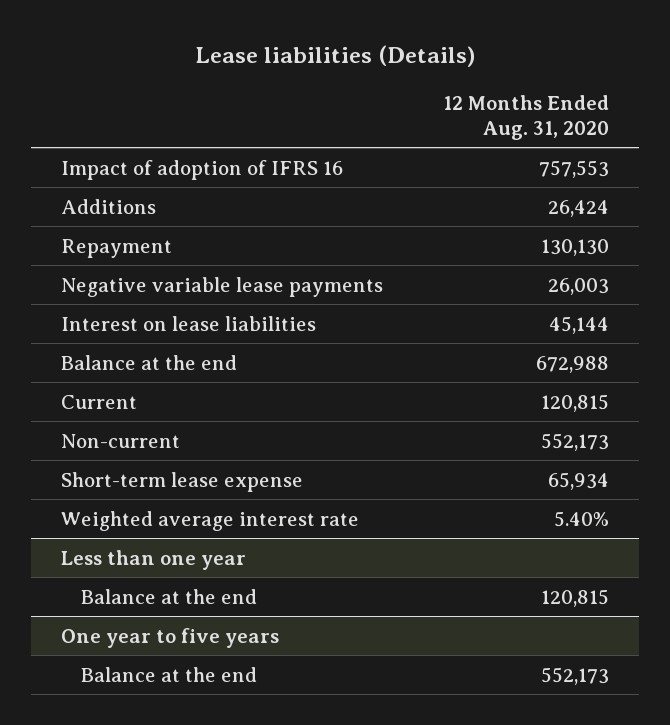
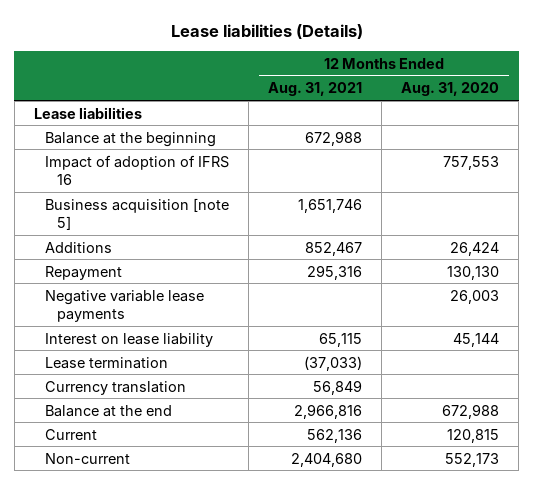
none -> [268,82,363,97] Aug. 31, 2021
none -> [33,106,142,119] Lease liabilities
none -> [45,131,217,147] Balance at the beginning
none -> [45,197,230,230] Business acquisition [note 5]
[60,315,316,331] Interest on lease liabilities -> [45,332,214,347] Interest on lease liability
none -> [45,356,169,369] Lease termination
none -> [45,380,187,395] Currency translation
[60,471,303,492] Short-term lease expense -> none
[60,510,359,531] Weighted average interest rate -> none
[60,549,246,570] Less than one year -> none
[81,588,258,604] Balance at the end -> none
[60,627,279,648] One year to five years -> none
[81,666,258,682] Balance at the end -> none

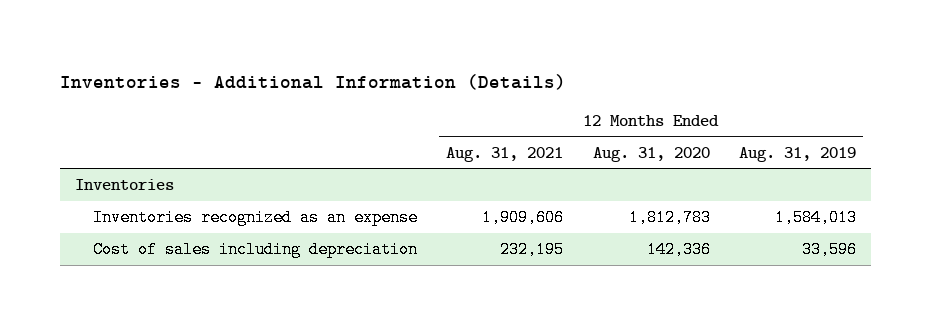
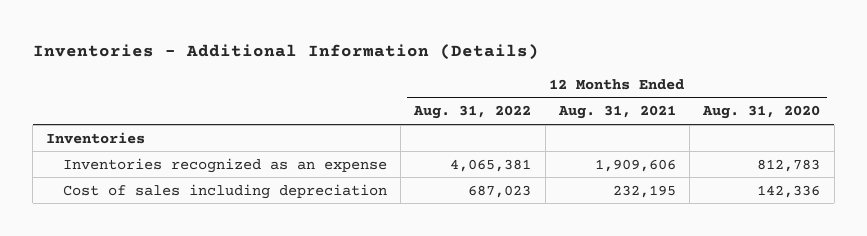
[738,146,856,162] Aug. 31, 2019 -> none
none -> [413,105,532,120] Aug. 31, 2022
[628,209,711,227] 1,812,783 -> [757,158,821,172] 812,783

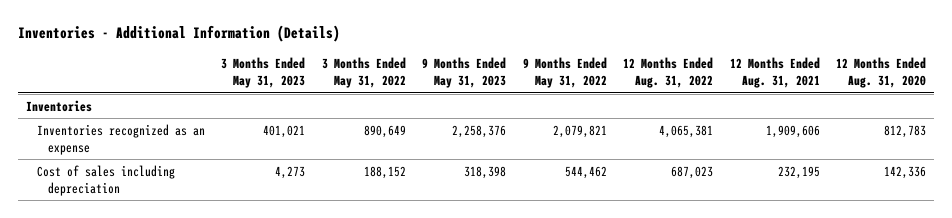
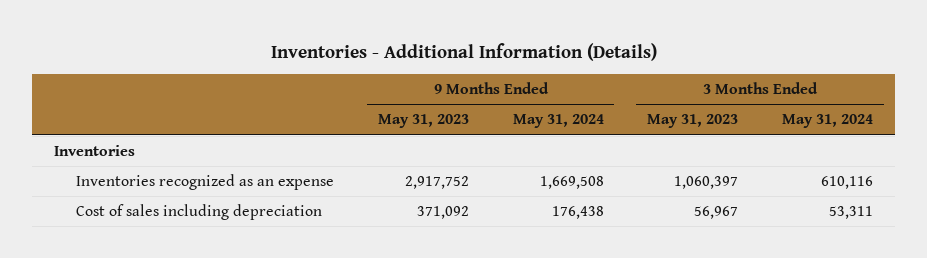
[321,57,406,89] 3 Months Ended May 31, 2022 -> none
[522,57,607,89] 9 Months Ended May 31, 2022 -> none
[623,57,714,89] 12 Months Ended Aug. 31, 2022 -> none
[729,57,820,89] 12 Months Ended Aug. 31, 2021 -> none
[836,57,927,89] 12 Months Ended Aug. 31, 2020 -> none
none -> [512,114,604,129] May 31, 2024
none -> [781,114,873,129] May 31, 2024
[263,124,306,138] 401,021 -> [674,176,739,190] 1,060,397
[452,124,507,138] 2,258,376 -> [404,176,469,190] 2,917,752
[275,165,306,179] 4,273 -> [694,206,739,220] 56,967
[464,165,507,179] 318,398 -> [416,206,469,220] 371,092

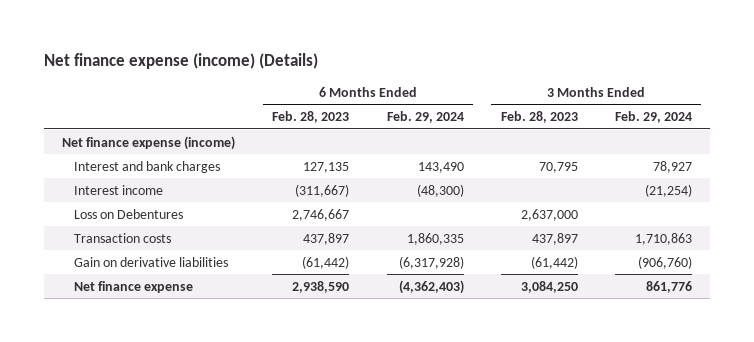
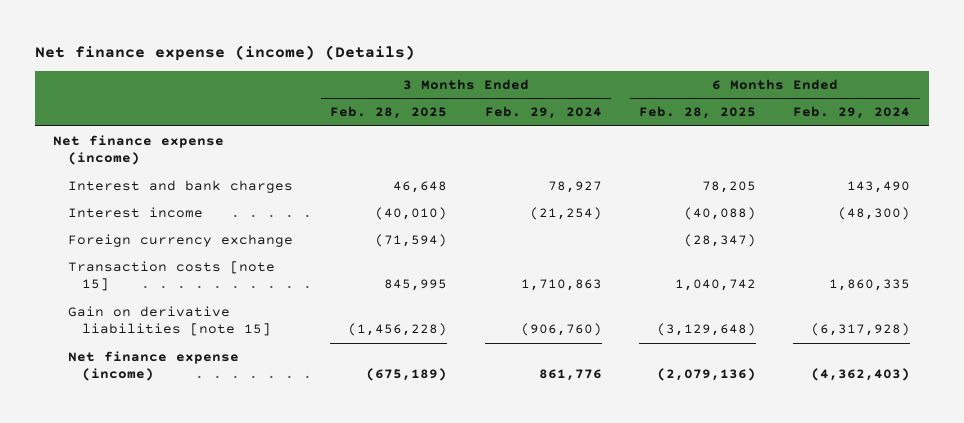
[272,111,350,124] Feb. 28, 2023 -> none
[500,111,578,124] Feb. 28, 2023 -> none
none -> [330,106,448,120] Feb. 28, 2025
none -> [639,106,757,120] Feb. 28, 2025
[73,208,183,219] Loss on Debentures -> none
none -> [67,233,293,247] Foreign currency exchange
[73,232,171,243] Transaction costs -> [67,260,275,292] Transaction costs [note 15]
[73,256,228,267] Gain on derivative liabilities -> [67,305,272,337] Gain on derivative liabilities [note 15]
[73,280,193,293] Net finance expense -> [67,350,239,382] Net finance expense (income)

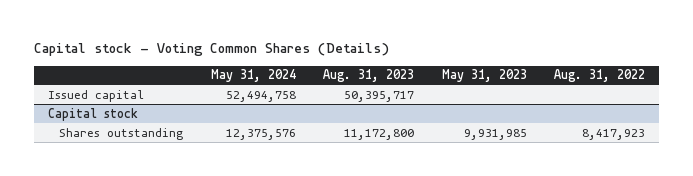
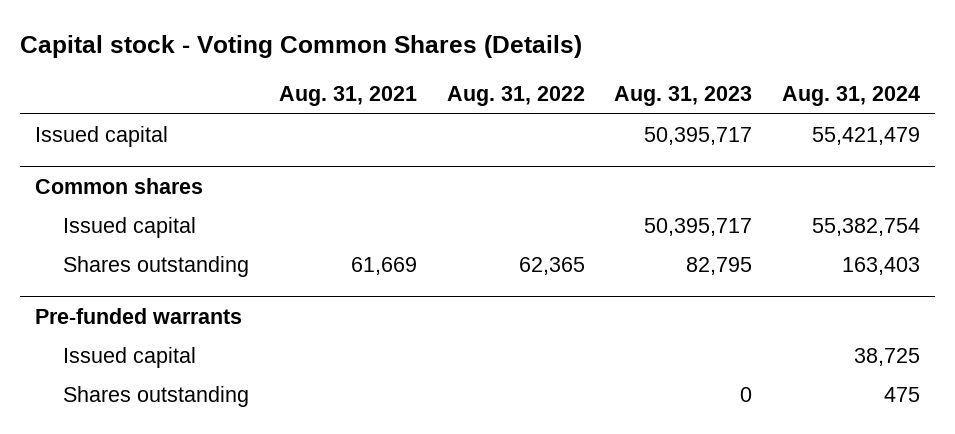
[210,69,296,83] May 31, 2024 -> none
[441,69,527,83] May 31, 2023 -> none
none -> [278,86,417,107] Aug. 31, 2021
none -> [782,86,921,107] Aug. 31, 2024
[47,107,138,121] Capital stock -> [34,177,203,194] Common shares
none -> [63,216,197,238] Issued capital
[344,128,415,140] 11,172,800 -> [686,256,753,275] 82,795
[582,128,646,140] 8,417,923 -> [518,256,585,275] 62,365
none -> [34,307,242,324] Pre-funded warrants
none -> [63,346,197,368] Issued capital
none -> [63,385,250,407] Shares outstanding

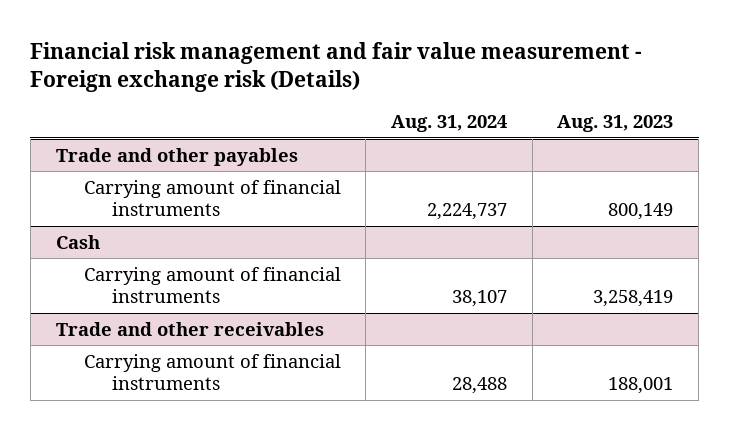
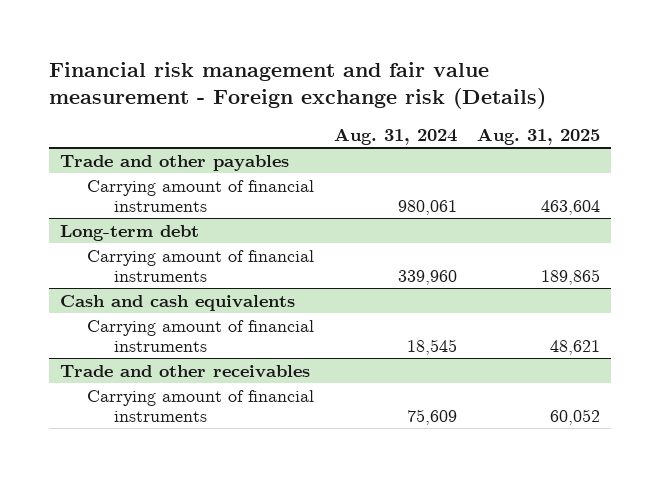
[557,115,674,133] Aug. 31, 2023 -> none
none -> [477,127,601,145] Aug. 31, 2025
[55,234,100,249] Cash -> none
[427,203,508,221] 2,224,737 -> [398,200,458,216] 980,061
none -> [59,224,199,241] Long-term debt
[452,290,508,308] 38,107 -> [398,270,458,286] 339,960
none -> [59,294,295,311] Cash and cash equivalents
none -> [86,319,314,353] Carrying amount of financial instruments
[452,377,508,395] 28,488 -> [407,409,458,426] 75,609

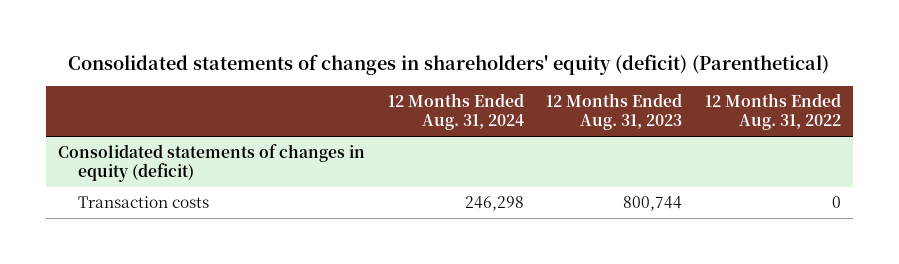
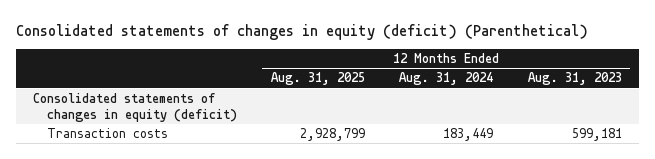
[68,54,830,76] Consolidated statements of changes in shareholders' equity (deficit) (Parenthetical) -> [15,23,588,40] Consolidated statements of changes in equity (deficit) (Parenthetical)
[705,93,842,131] 12 Months Ended Aug. 31, 2022 -> none
none -> [270,72,365,86] Aug. 31, 2025
[464,196,524,212] 246,298 -> [443,128,494,142] 183,449
[623,196,683,212] 800,744 -> [571,128,622,142] 599,181

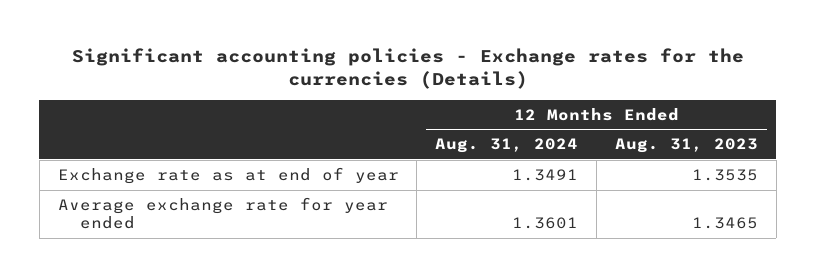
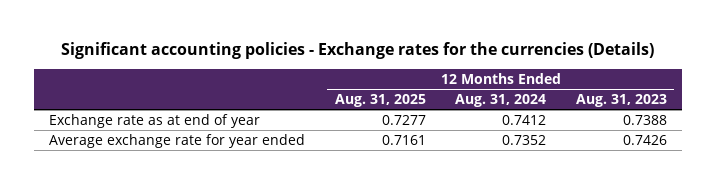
none -> [334,93,426,107] Aug. 31, 2025
[512,168,579,181] 1.3491 -> [502,114,547,125] 0.7412
[691,168,758,181] 1.3535 -> [622,114,667,125] 0.7388
[512,216,579,229] 1.3601 -> [502,134,547,145] 0.7352
[691,216,758,229] 1.3465 -> [622,134,667,145] 0.7426

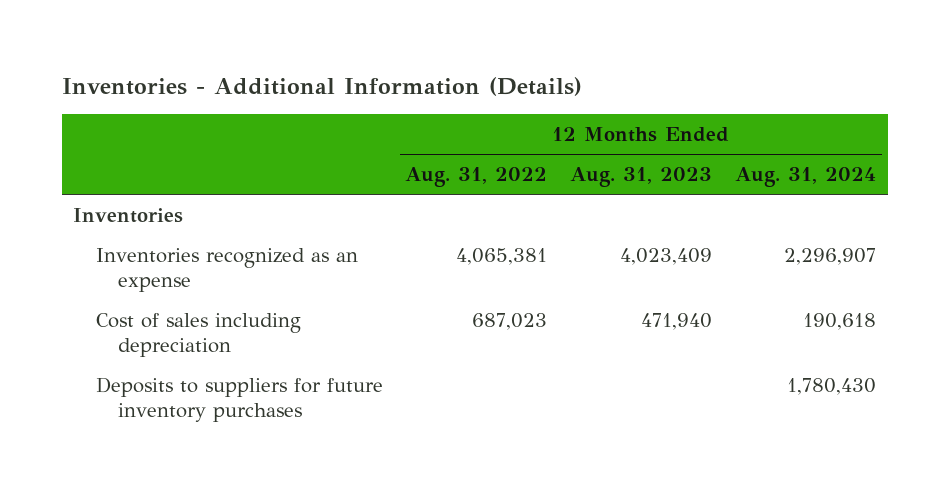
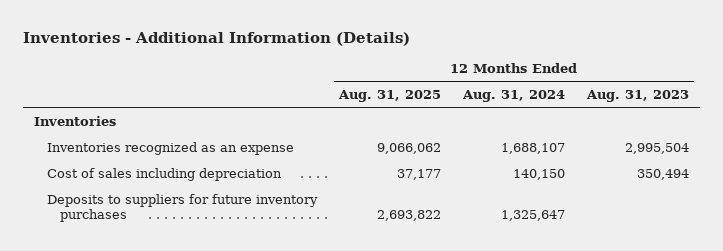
[405,167,548,188] Aug. 31, 2022 -> none
none -> [338,89,442,102] Aug. 31, 2025
[620,248,713,266] 4,023,409 -> [624,142,689,154] 2,995,504
[784,248,877,266] 2,296,907 -> [500,142,565,154] 1,688,107
[641,313,713,331] 471,940 -> [636,168,689,180] 350,494
[803,313,877,331] 190,618 -> [512,168,565,180] 140,150
[787,378,877,396] 1,780,430 -> [500,210,565,222] 1,325,647

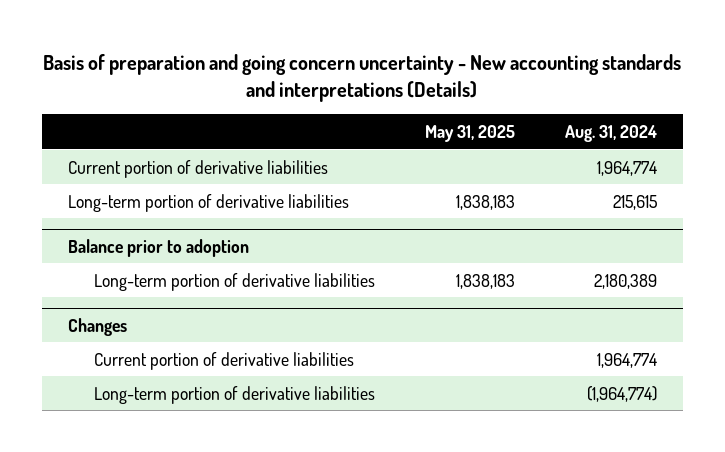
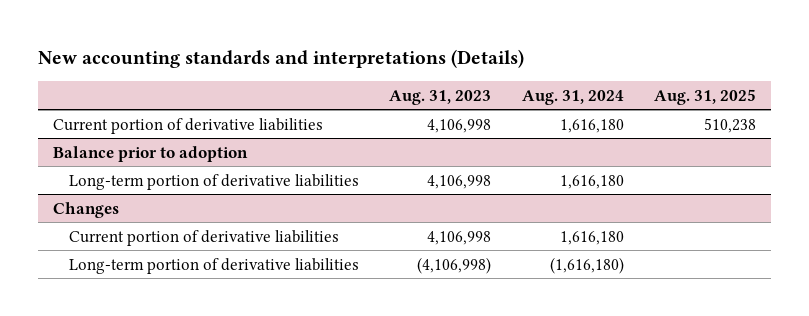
[43,53,682,102] Basis of preparation and going concern uncertainty - New accounting standards and interpretations (Details) -> [37,49,524,69] New accounting standards and interpretations (Details)
[425,124,516,142] May 31, 2025 -> none
none -> [389,89,492,105] Aug. 31, 2023
none -> [653,88,756,105] Aug. 31, 2025
[67,193,349,212] Long-term portion of derivative liabilities -> none
[597,160,658,176] 1,964,774 -> [559,118,624,133] 1,616,180
[594,273,658,289] 2,180,389 -> [559,174,624,189] 1,616,180
[597,352,658,368] 1,964,774 -> [559,230,624,245] 1,616,180
[587,385,658,402] (1,964,774) -> [549,256,624,274] (1,616,180)

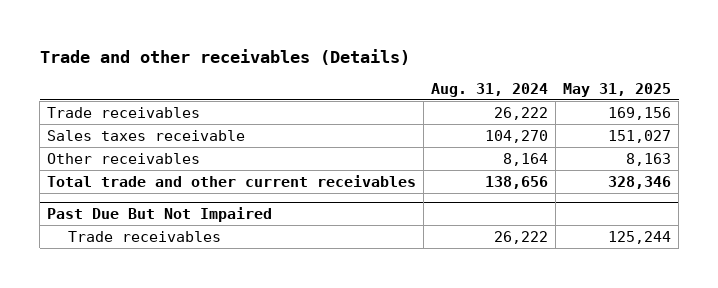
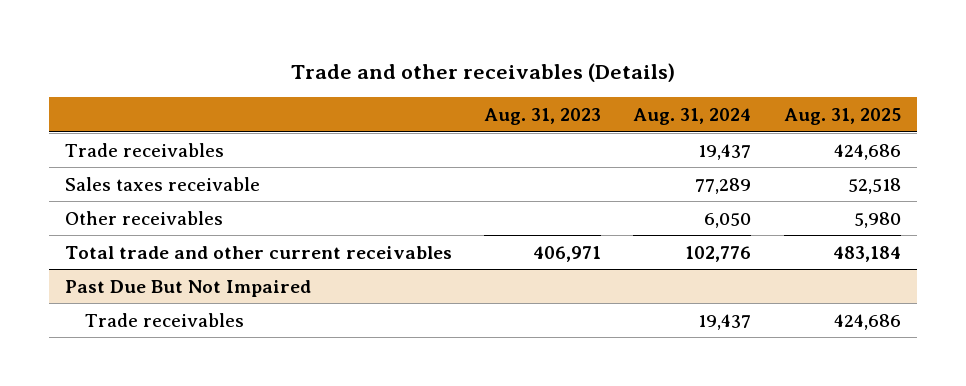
[563,82,672,97] May 31, 2025 -> none
none -> [484,108,602,126] Aug. 31, 2023
none -> [783,108,901,126] Aug. 31, 2025
[494,106,549,120] 26,222 -> [698,143,752,160] 19,437
[485,129,549,143] 104,270 -> [695,177,752,194] 77,289
[503,152,549,166] 8,164 -> [704,212,752,228] 6,050
[485,175,549,189] 138,656 -> [685,245,752,262] 102,776
[494,230,549,244] 26,222 -> [698,313,752,330] 19,437

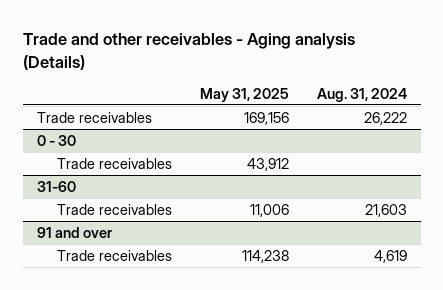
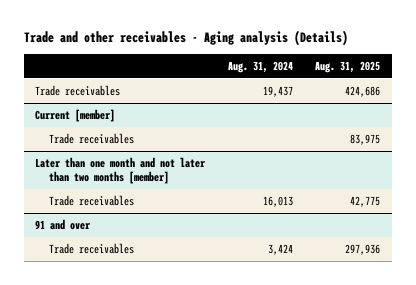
[200,87,290,102] May 31, 2025 -> none
none -> [315,61,381,74] Aug. 31, 2025
[363,111,407,125] 26,222 -> [262,85,293,97] 19,437
[36,134,76,146] 0 - 30 -> [35,108,116,122] Current [member]
[36,180,76,192] 31-60 -> [35,156,207,185] Later than one month and not later than two months [member]
[364,203,407,217] 21,603 -> [262,195,293,207] 16,013
[373,249,407,263] 4,619 -> [267,243,293,255] 3,424

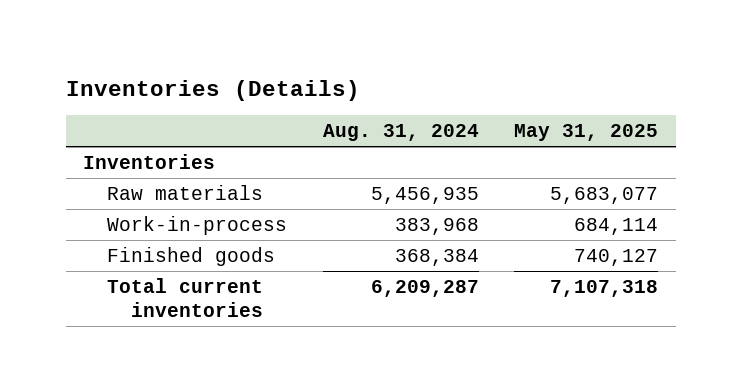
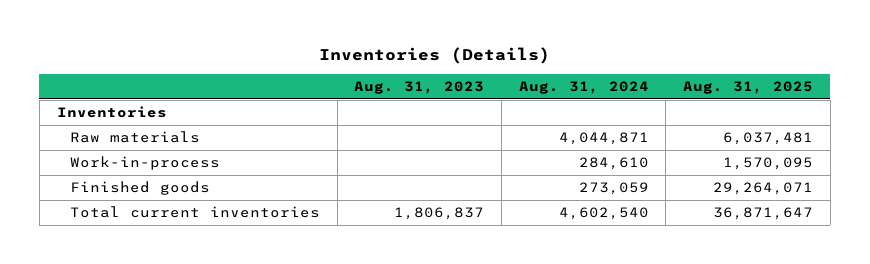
[514,124,659,142] May 31, 2025 -> none
none -> [354,81,485,95] Aug. 31, 2023
none -> [683,81,814,95] Aug. 31, 2025
[370,186,479,204] 5,456,935 -> [558,132,649,146] 4,044,871
[394,217,479,235] 383,968 -> [578,157,649,171] 284,610
[394,248,479,266] 368,384 -> [578,182,649,196] 273,059
[370,279,479,297] 6,209,287 -> [558,207,649,221] 4,602,540

